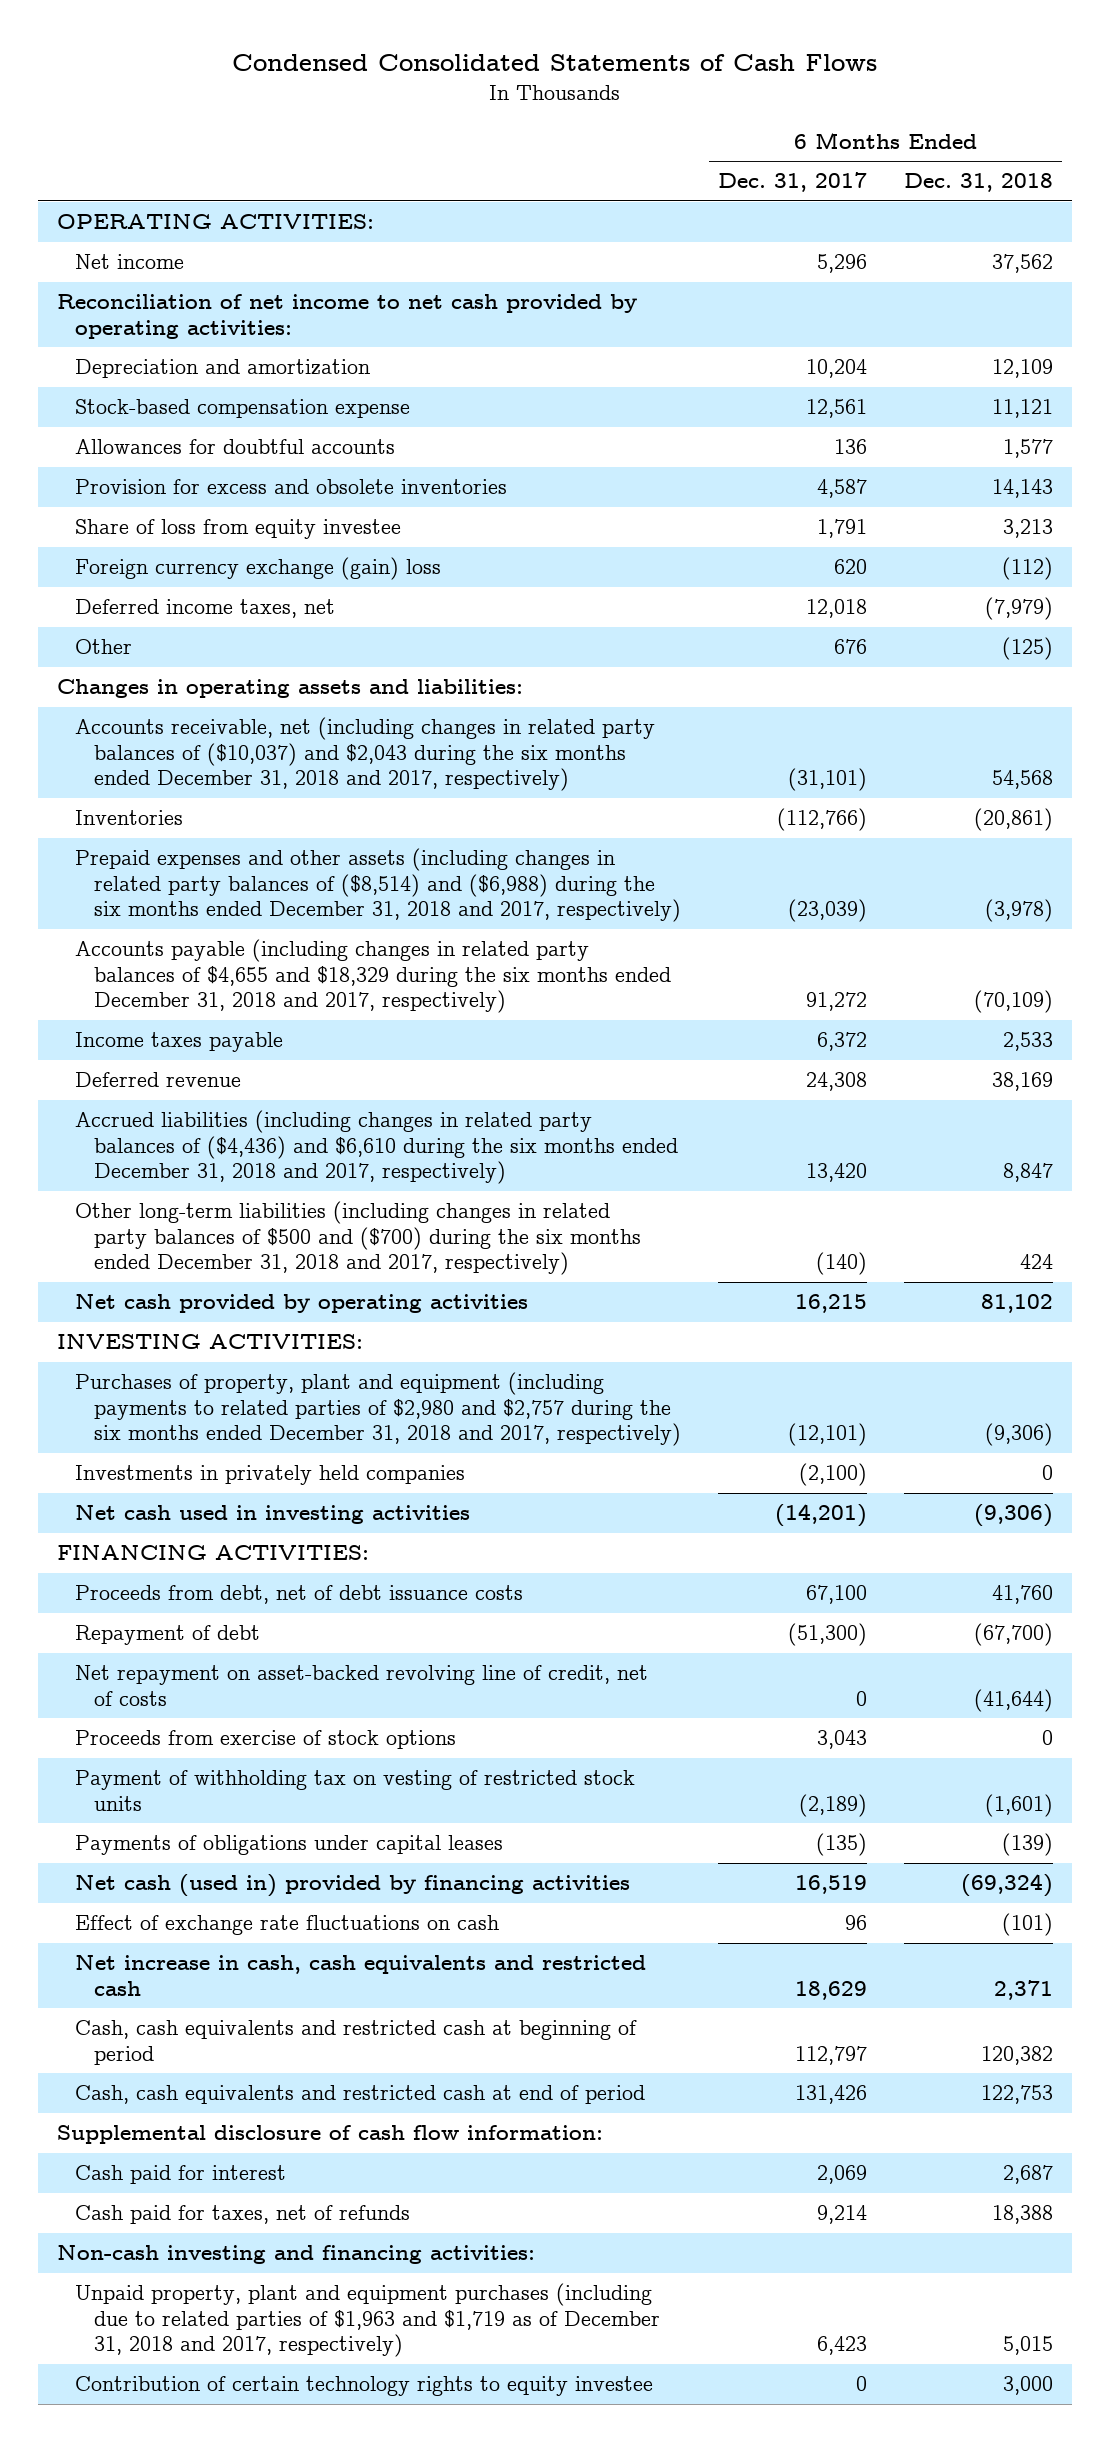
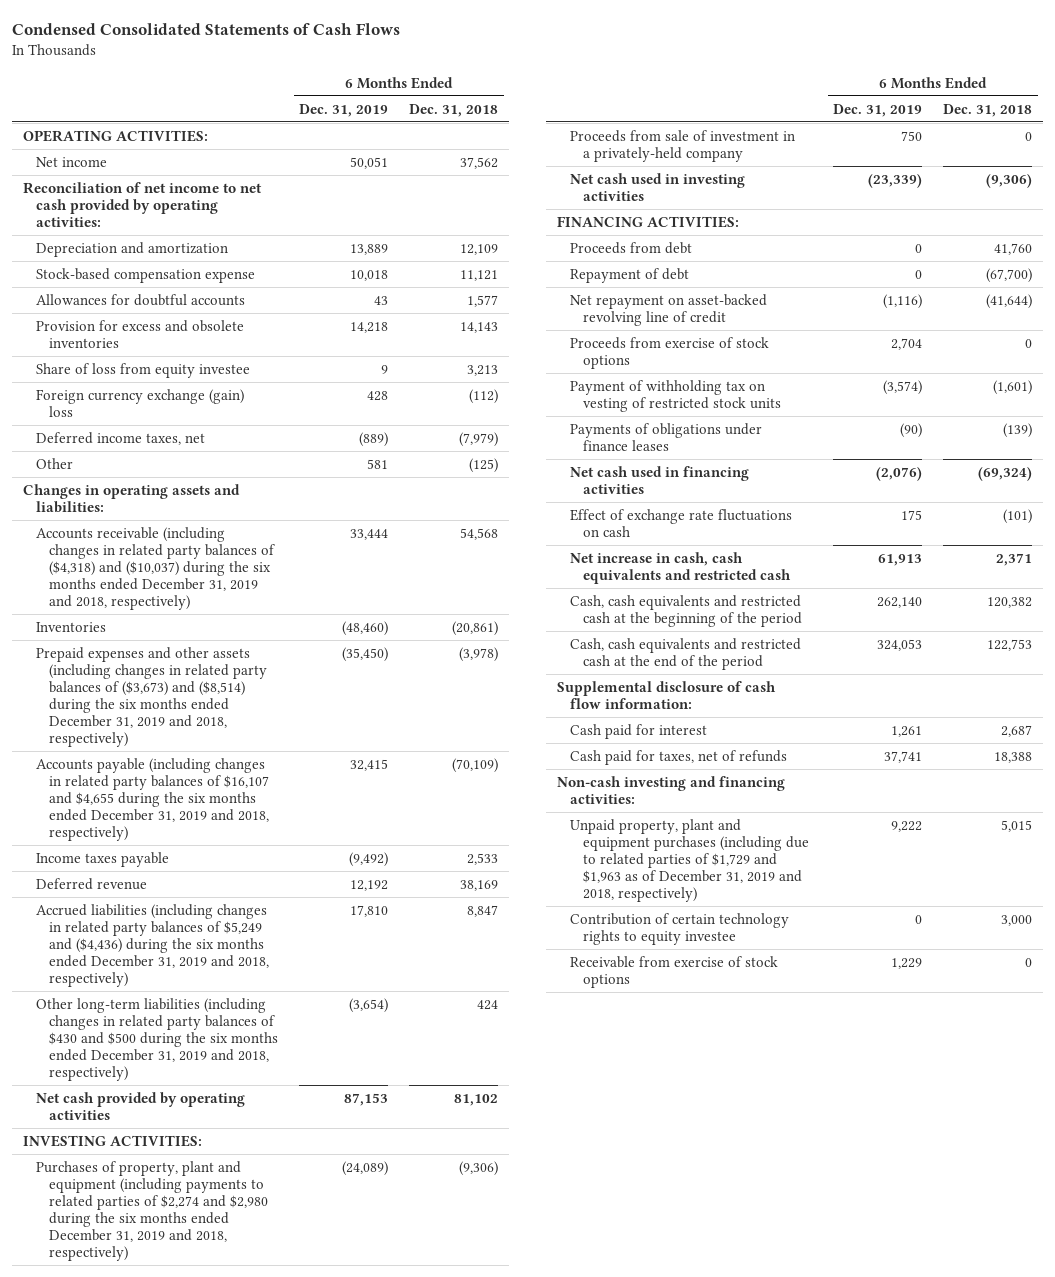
[717,172,867,193] Dec. 31, 2017 -> none
none -> [299,103,389,117] Dec. 31, 2019
[75,717,656,792] Accounts receivable, net (including changes in related party balances of ($10,037) and $2,043 during the six months ended December 31, 2018 and 2017, respectively) -> [36,526,276,611] Accounts receivable (including changes in related party balances of ($4,318) and ($10,037) during the six months ended December 31, 2019 and 2018, respectively)
[75,848,681,923] Prepaid expenses and other assets (including changes in related party balances of ($8,514) and ($6,988) during the six months ended December 31, 2018 and 2017, respectively) -> [36,646,268,748] Prepaid expenses and other assets (including changes in related party balances of ($3,673) and ($8,514) during the six months ended December 31, 2019 and 2018, respectively)
[75,939,671,1014] Accounts payable (including changes in related party balances of $4,655 and $18,329 during the six months ended December 31, 2018 and 2017, respectively) -> [36,757,270,842] Accounts payable (including changes in related party balances of $16,107 and $4,655 during the six months ended December 31, 2019 and 2018, respectively)
[75,1110,678,1185] Accrued liabilities (including changes in related party balances of ($4,436) and $6,610 during the six months ended December 31, 2018 and 2017, respectively) -> [36,903,270,988] Accrued liabilities (including changes in related party balances of $5,249 and ($4,436) during the six months ended December 31, 2019 and 2018, respectively)
[75,1201,641,1276] Other long-term liabilities (including changes in related party balances of $500 and ($700) during the six months ended December 31, 2018 and 2017, respectively) -> [36,997,279,1082] Other long-term liabilities (including changes in related party balances of $430 and $500 during the six months ended December 31, 2019 and 2018, respectively)
[75,1465,466,1486] Investments in privately held companies -> none
[75,1372,681,1447] Purchases of property, plant and equipment (including payments to related parties of $2,980 and $2,757 during the six months ended December 31, 2018 and 2017, respectively) -> [36,1160,269,1262] Purchases of property, plant and equipment (including payments to related parties of $2,274 and $2,980 during the six months ended December 31, 2019 and 2018, respectively)
none -> [569,129,795,162] Proceeds from sale of investment in a privately-held company
[75,1585,524,1605] Proceeds from debt, net of debt issuance costs -> [569,241,692,254] Proceeds from debt
[75,1665,649,1706] Net repayment on asset-backed revolving line of credit, net of costs -> [569,293,767,326] Net repayment on asset-backed revolving line of credit
[75,1835,504,1856] Payments of obligations under capital leases -> [569,422,762,451] Payments of obligations under finance leases
[75,1874,631,1898] Net cash (used in) provided by financing activities -> [569,465,749,494] Net cash used in financing activities
[75,2020,638,2065] Cash, cash equivalents and restricted cash at beginning of period -> [569,594,803,627] Cash, cash equivalents and restricted cash at the beginning of the period
[75,2085,646,2105] Cash, cash equivalents and restricted cash at end of period -> [569,637,801,670] Cash, cash equivalents and restricted cash at the end of the period
[75,2283,660,2358] Unpaid property, plant and equipment purchases (including due to related parties of $1,963 and $1,719 as of December 31, 2018 and 2017, respectively) -> [569,818,810,903] Unpaid property, plant and equipment purchases (including due to related parties of $1,729 and $1,963 as of December 31, 2019 and 2018, respectively)
none -> [569,955,778,988] Receivable from exercise of stock options

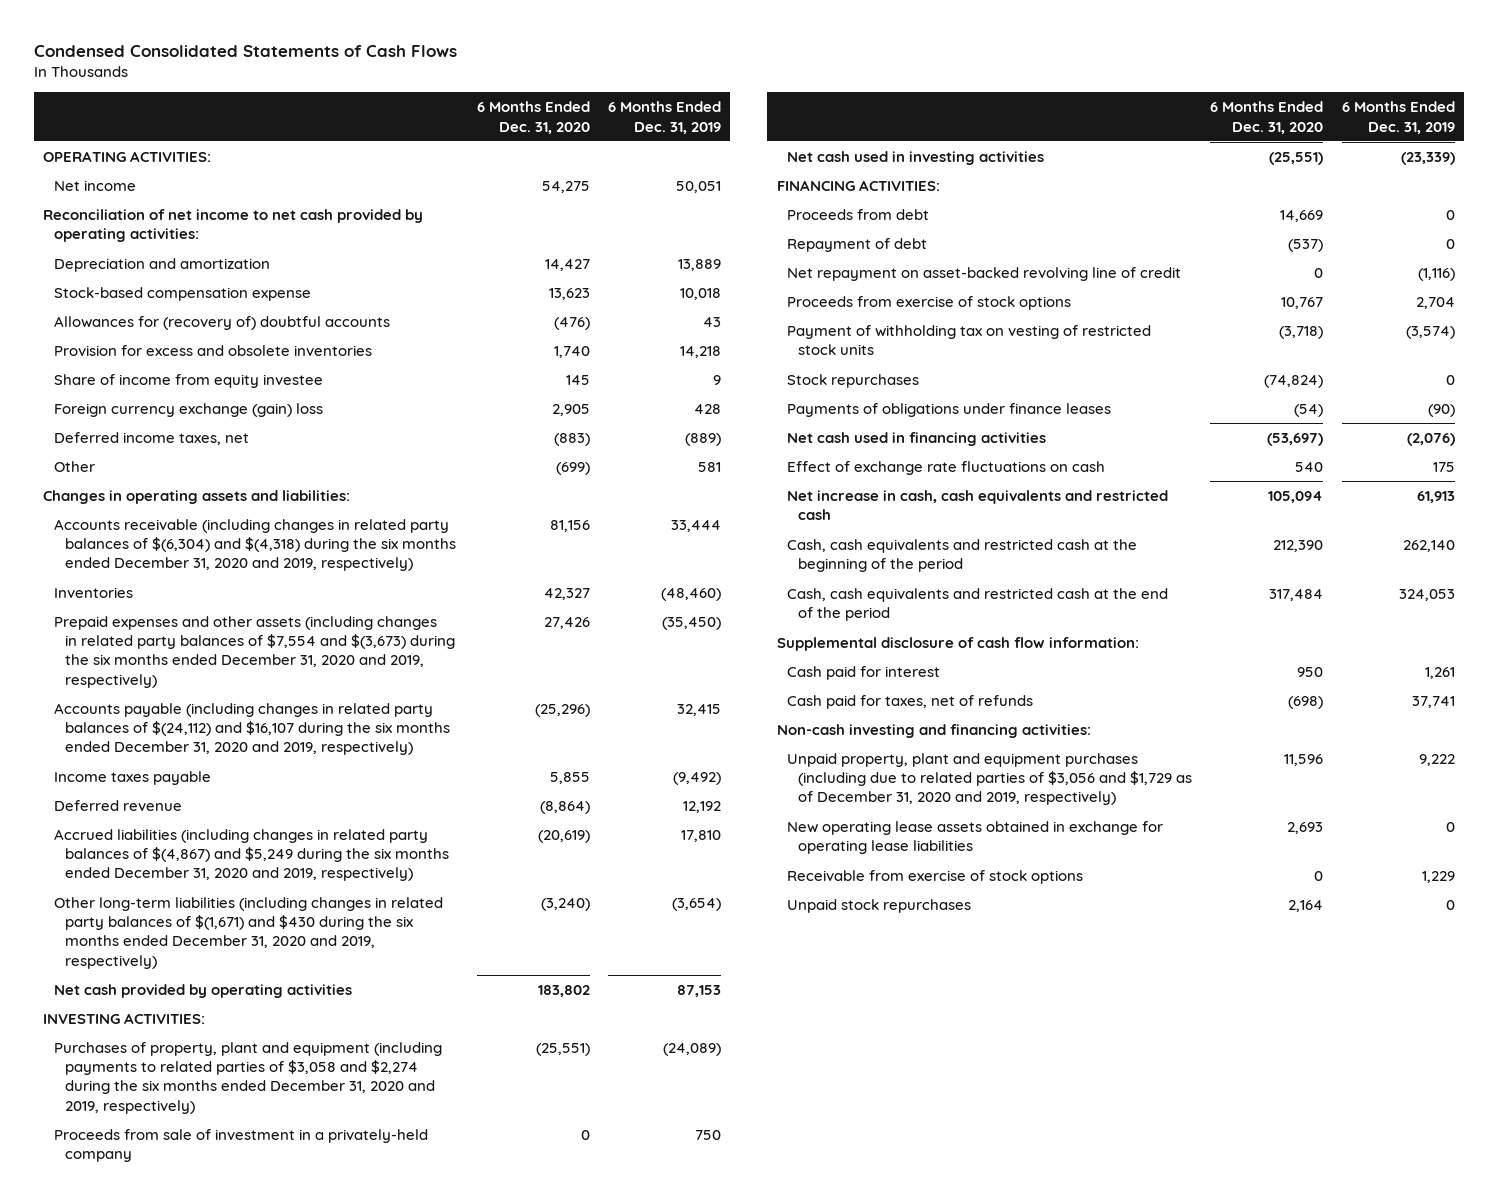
[409,103,499,117] Dec. 31, 2018 -> none
none -> [476,101,590,134] 6 Months Ended Dec. 31, 2020
[36,293,246,306] Allowances for doubtful accounts -> [53,315,390,330] Allowances for (recovery of) doubtful accounts
[36,362,251,378] Share of loss from equity investee -> [53,373,323,388] Share of income from equity investee
[36,526,276,611] Accounts receivable (including changes in related party balances of ($4,318) and ($10,037) during the six months ended December 31, 2019 and 2018, respectively) -> [53,518,456,572] Accounts receivable (including changes in related party balances of $(6,304) and $(4,318) during the six months ended December 31, 2020 and 2019, respectively)
[36,646,268,748] Prepaid expenses and other assets (including changes in related party balances of ($3,673) and ($8,514) during the six months ended December 31, 2019 and 2018, respectively) -> [53,615,455,688] Prepaid expenses and other assets (including changes in related party balances of $7,554 and $(3,673) during the six months ended December 31, 2020 and 2019, respectively)
[36,757,270,842] Accounts payable (including changes in related party balances of $16,107 and $4,655 during the six months ended December 31, 2019 and 2018, respectively) -> [53,702,450,756] Accounts payable (including changes in related party balances of $(24,112) and $16,107 during the six months ended December 31, 2020 and 2019, respectively)
[36,903,270,988] Accrued liabilities (including changes in related party balances of $5,249 and ($4,436) during the six months ended December 31, 2019 and 2018, respectively) -> [53,828,449,882] Accrued liabilities (including changes in related party balances of $(4,867) and $5,249 during the six months ended December 31, 2020 and 2019, respectively)
[36,997,279,1082] Other long-term liabilities (including changes in related party balances of $430 and $500 during the six months ended December 31, 2019 and 2018, respectively) -> [53,896,443,969] Other long-term liabilities (including changes in related party balances of $(1,671) and $430 during the six months ended December 31, 2020 and 2019, respectively)
[36,1160,269,1262] Purchases of property, plant and equipment (including payments to related parties of $2,274 and $2,980 during the six months ended December 31, 2019 and 2018, respectively) -> [53,1041,442,1114] Purchases of property, plant and equipment (including payments to related parties of $3,058 and $2,274 during the six months ended December 31, 2020 and 2019, respectively)
none -> [787,373,920,388] Stock repurchases
[569,912,789,945] Contribution of certain technology rights to equity investee -> none
[569,818,810,903] Unpaid property, plant and equipment purchases (including due to related parties of $1,729 and $1,963 as of December 31, 2019 and 2018, respectively) -> [787,752,1193,806] Unpaid property, plant and equipment purchases (including due to related parties of $3,056 and $1,729 as of December 31, 2020 and 2019, respectively)
none -> [787,820,1164,855] New operating lease assets obtained in exchange for operating lease liabilities
none -> [787,898,972,913] Unpaid stock repurchases

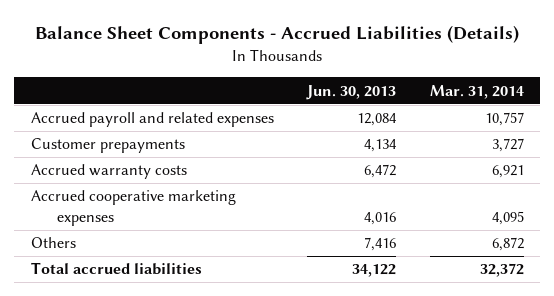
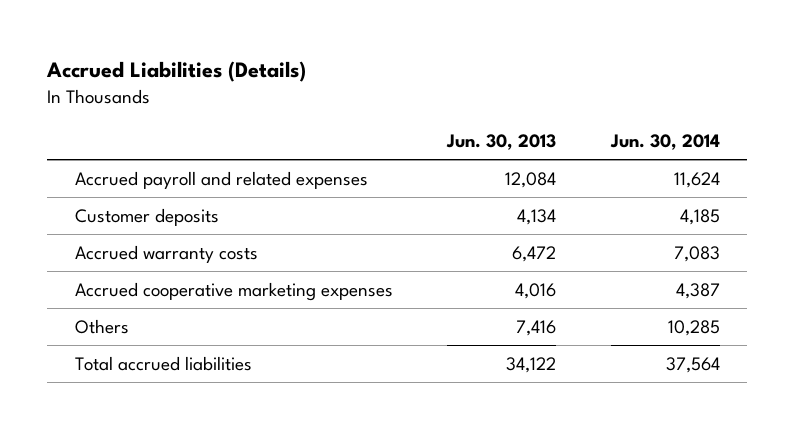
[35,25,520,45] Balance Sheet Components - Accrued Liabilities (Details) -> [46,61,307,83] Accrued Liabilities (Details)
[429,84,524,99] Mar. 31, 2014 -> none
none -> [609,133,720,150] Jun. 30, 2014
[30,138,185,154] Customer prepayments -> [74,207,219,226] Customer deposits

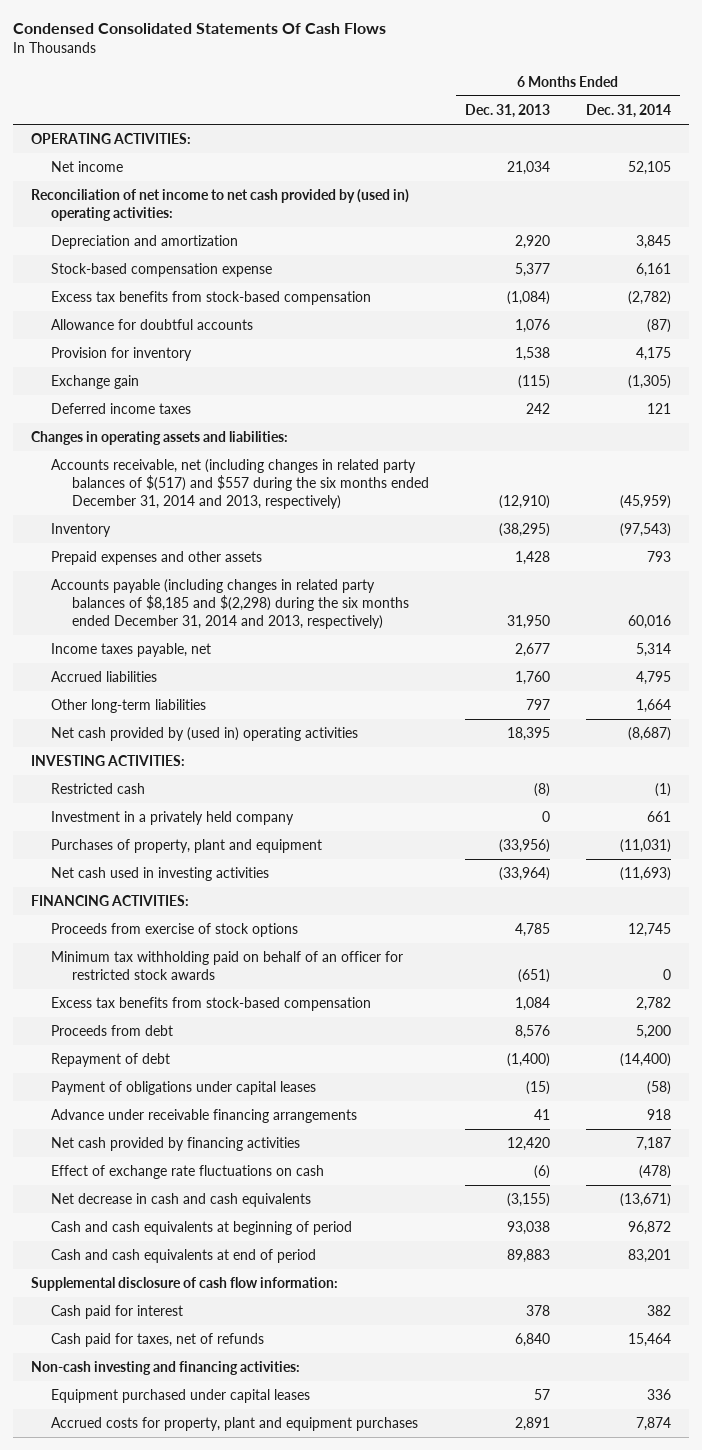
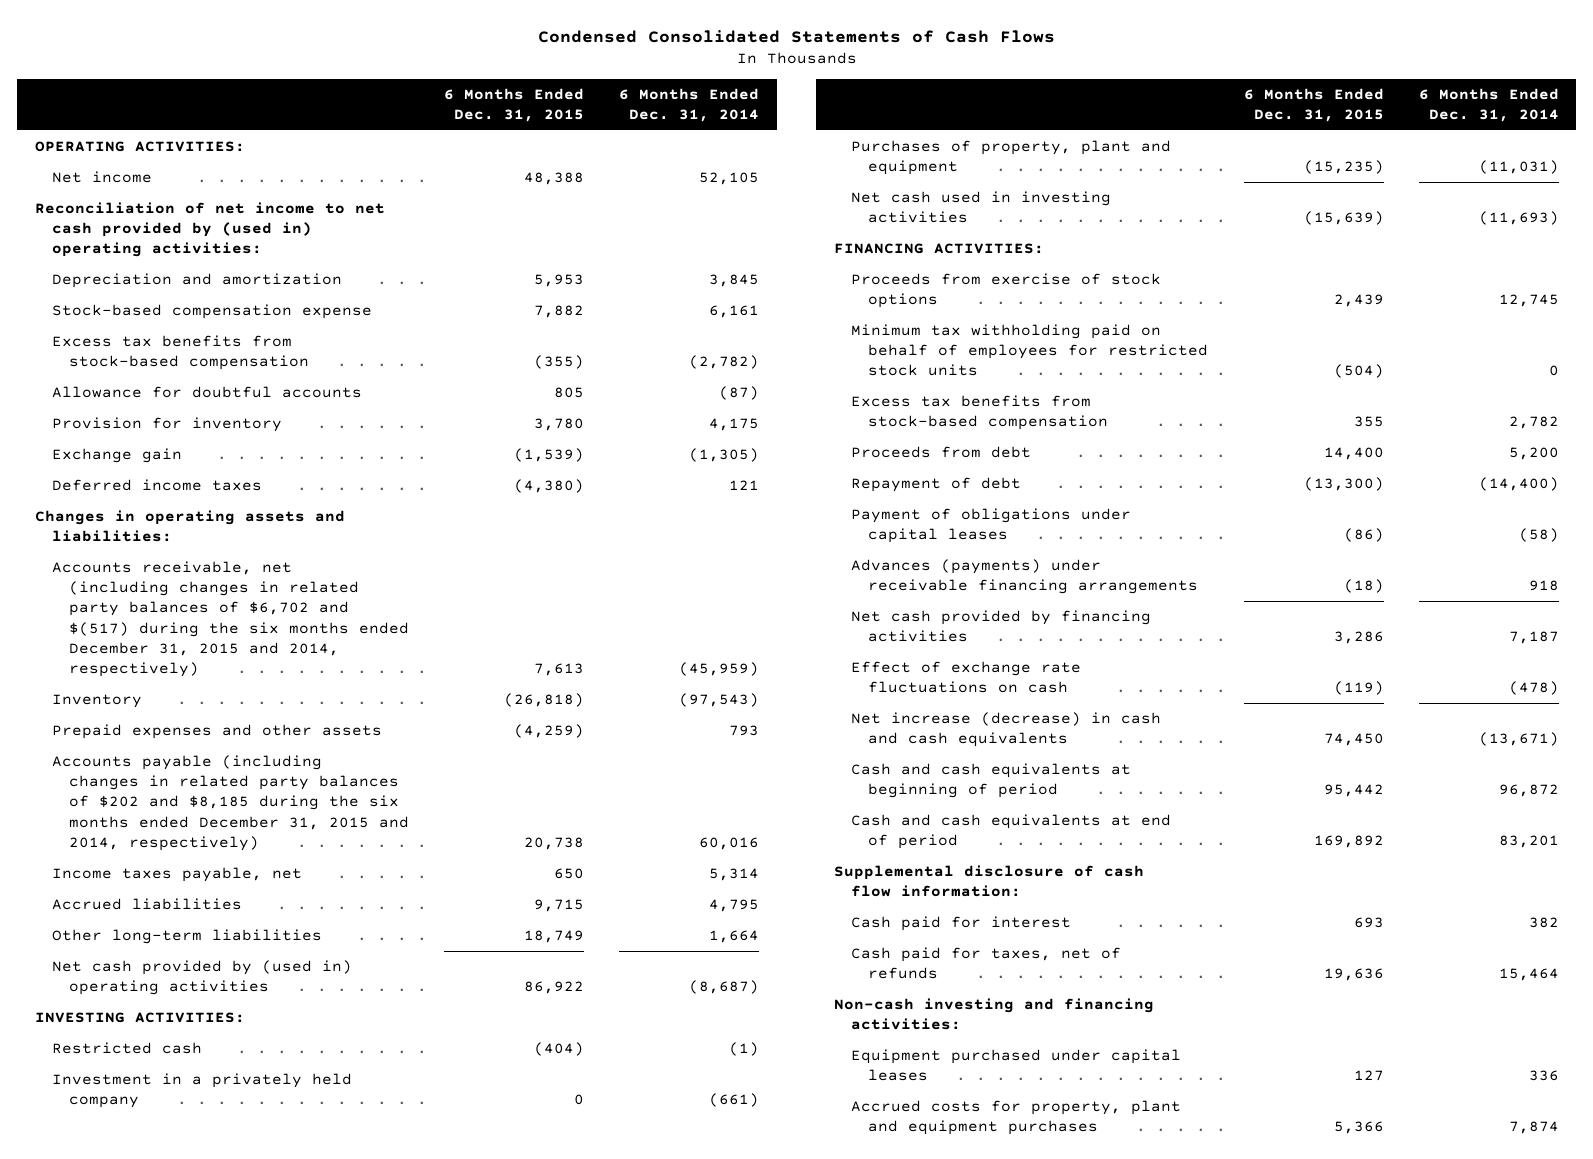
[12,23,386,35] Condensed Consolidated Statements Of Cash Flows -> [537,29,1055,43] Condensed Consolidated Statements of Cash Flows
[464,103,550,118] Dec. 31, 2013 -> none
none -> [444,87,585,122] 6 Months Ended Dec. 31, 2015
[51,459,429,510] Accounts receivable, net (including changes in related party balances of $(517) and $557 during the six months ended December 31, 2014 and 2013, respectively) -> [51,561,410,677] Accounts receivable, net (including changes in related party balances of $6,702 and $(517) during the six months ended December 31, 2015 and 2014, respectively)
[51,579,409,630] Accounts payable (including changes in related party balances of $8,185 and $(2,298) during the six months ended December 31, 2014 and 2013, respectively) -> [51,755,410,851] Accounts payable (including changes in related party balances of $202 and $8,185 during the six months ended December 31, 2015 and 2014, respectively)
[646,811,671,823] 661 -> [709,1093,760,1108] (661)
[51,951,404,981] Minimum tax withholding paid on behalf of an officer for restricted stock awards -> [851,324,1209,377] Minimum tax withholding paid on behalf of employees for restricted stock units
[51,1109,358,1124] Advance under receivable financing arrangements -> [851,559,1199,595] Advances (payments) under receivable financing arrangements
[51,1193,312,1208] Net decrease in cash and cash equivalents -> [851,712,1162,748] Net increase (decrease) in cash and cash equivalents

